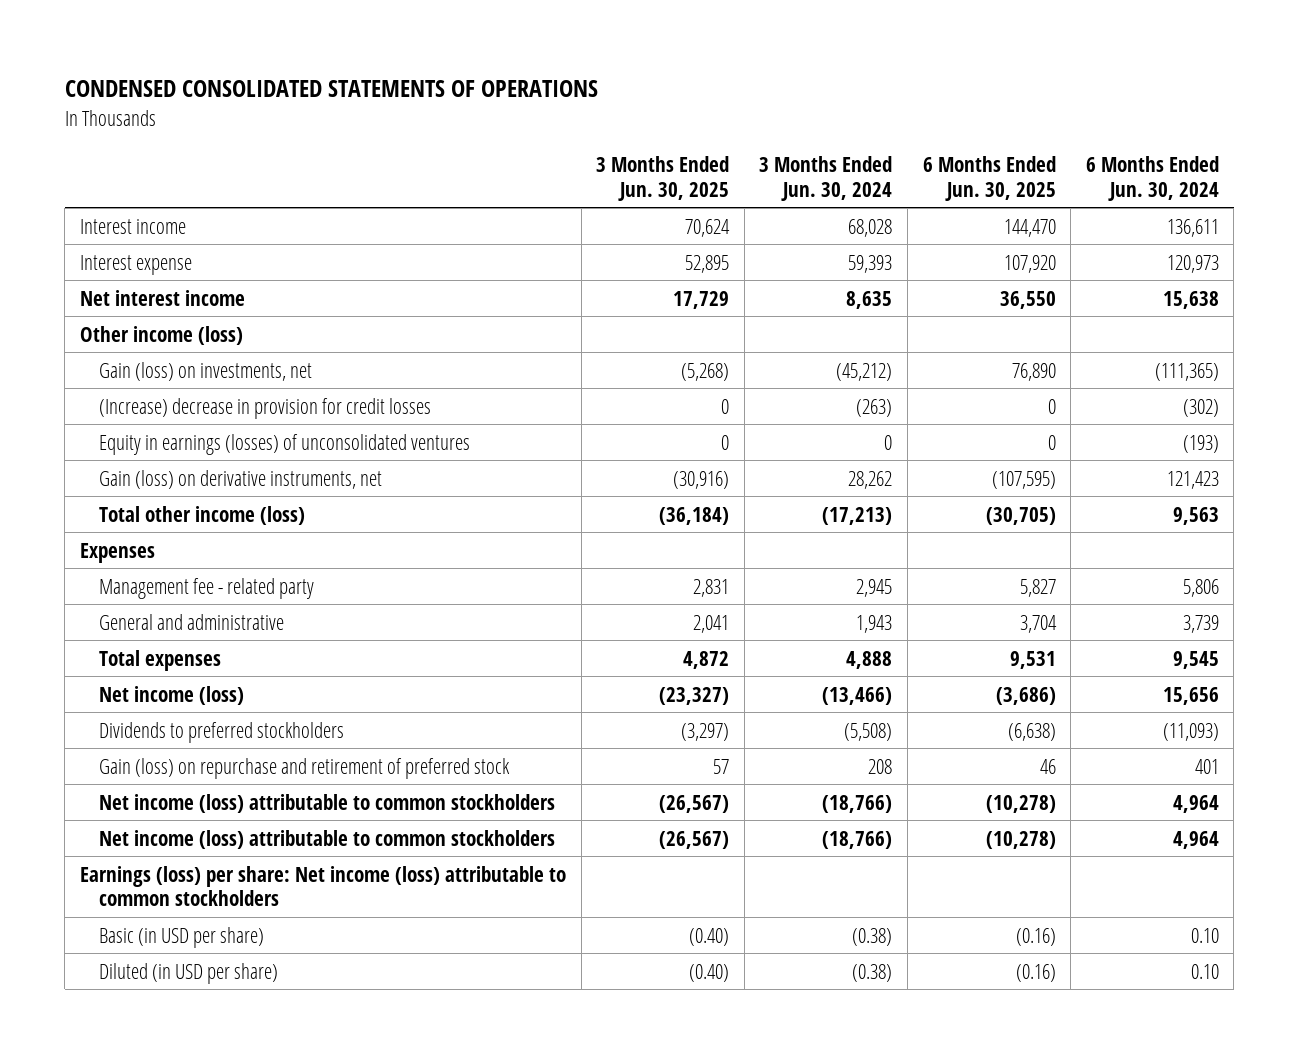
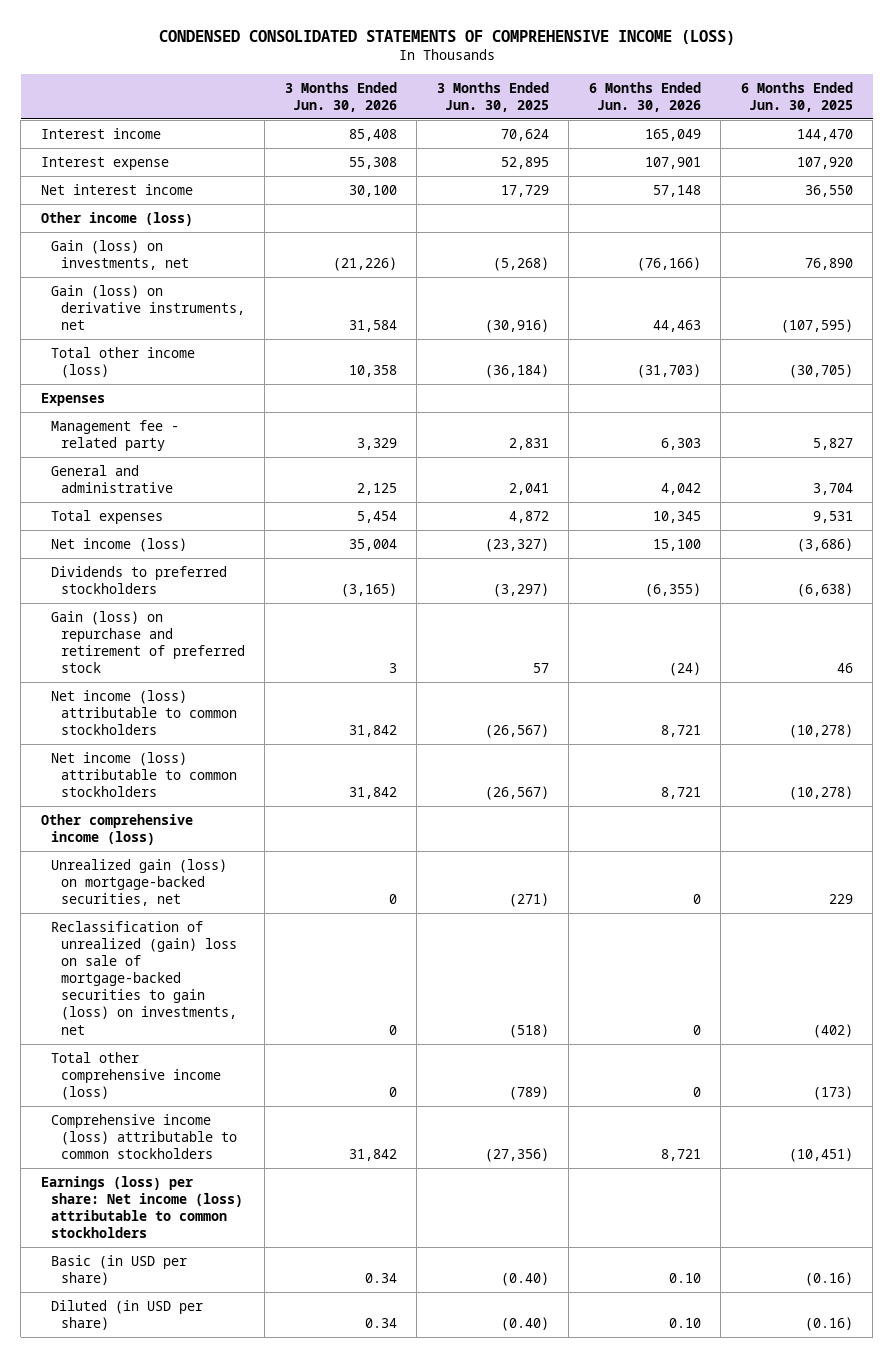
[64,80,598,98] CONDENSED CONSOLIDATED STATEMENTS OF OPERATIONS -> [158,30,735,46] CONDENSED CONSOLIDATED STATEMENTS OF COMPREHENSIVE INCOME (LOSS)
[759,156,893,201] 3 Months Ended Jun. 30, 2024 -> none
[1085,156,1219,201] 6 Months Ended Jun. 30, 2024 -> none
none -> [284,81,397,112] 3 Months Ended Jun. 30, 2026
none -> [588,81,701,112] 6 Months Ended Jun. 30, 2026
[99,397,432,419] (Increase) decrease in provision for credit losses -> none
[99,433,471,455] Equity in earnings (losses) of unconsolidated ventures -> none
none -> [40,813,193,845] Other comprehensive income (loss)
none -> [50,858,227,906] Unrealized gain (loss) on mortgage-backed securities, net
none -> [50,920,237,1035] Reclassification of unrealized (gain) loss on sale of mortgage-backed securities to gain (loss) on investments, net
none -> [50,1051,221,1100] Total other comprehensive income (loss)
none -> [50,1113,237,1159] Comprehensive income (loss) attributable to common stockholders

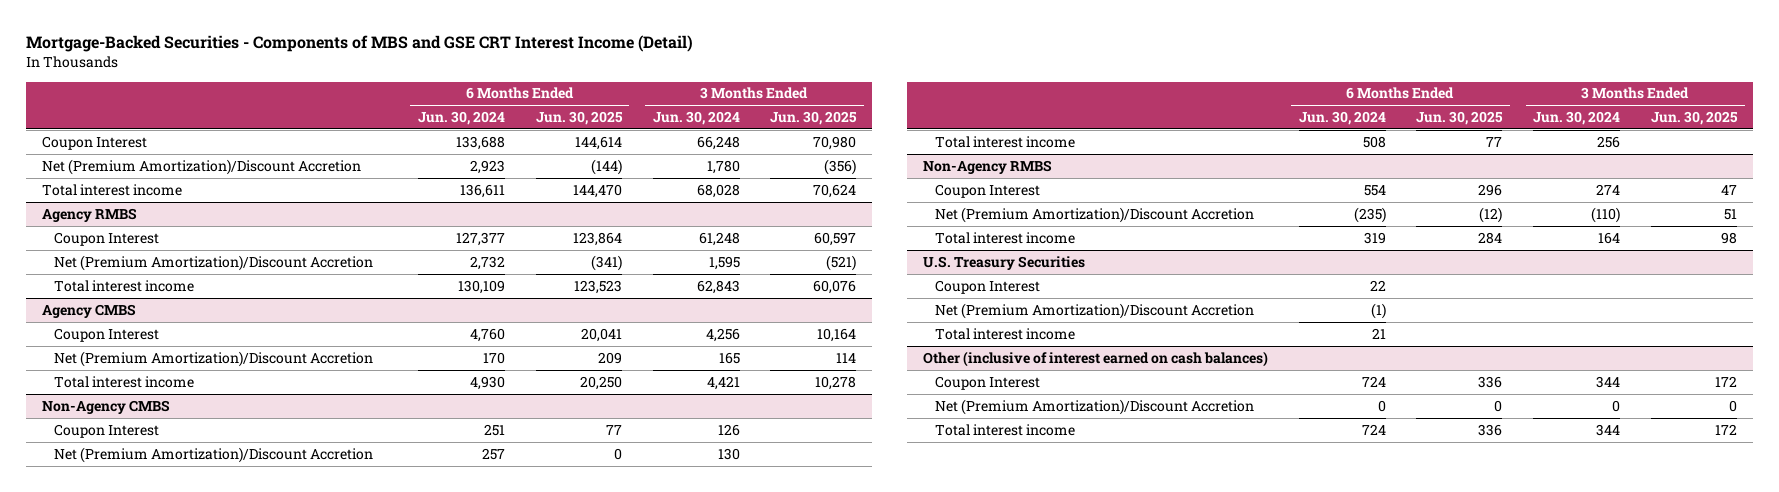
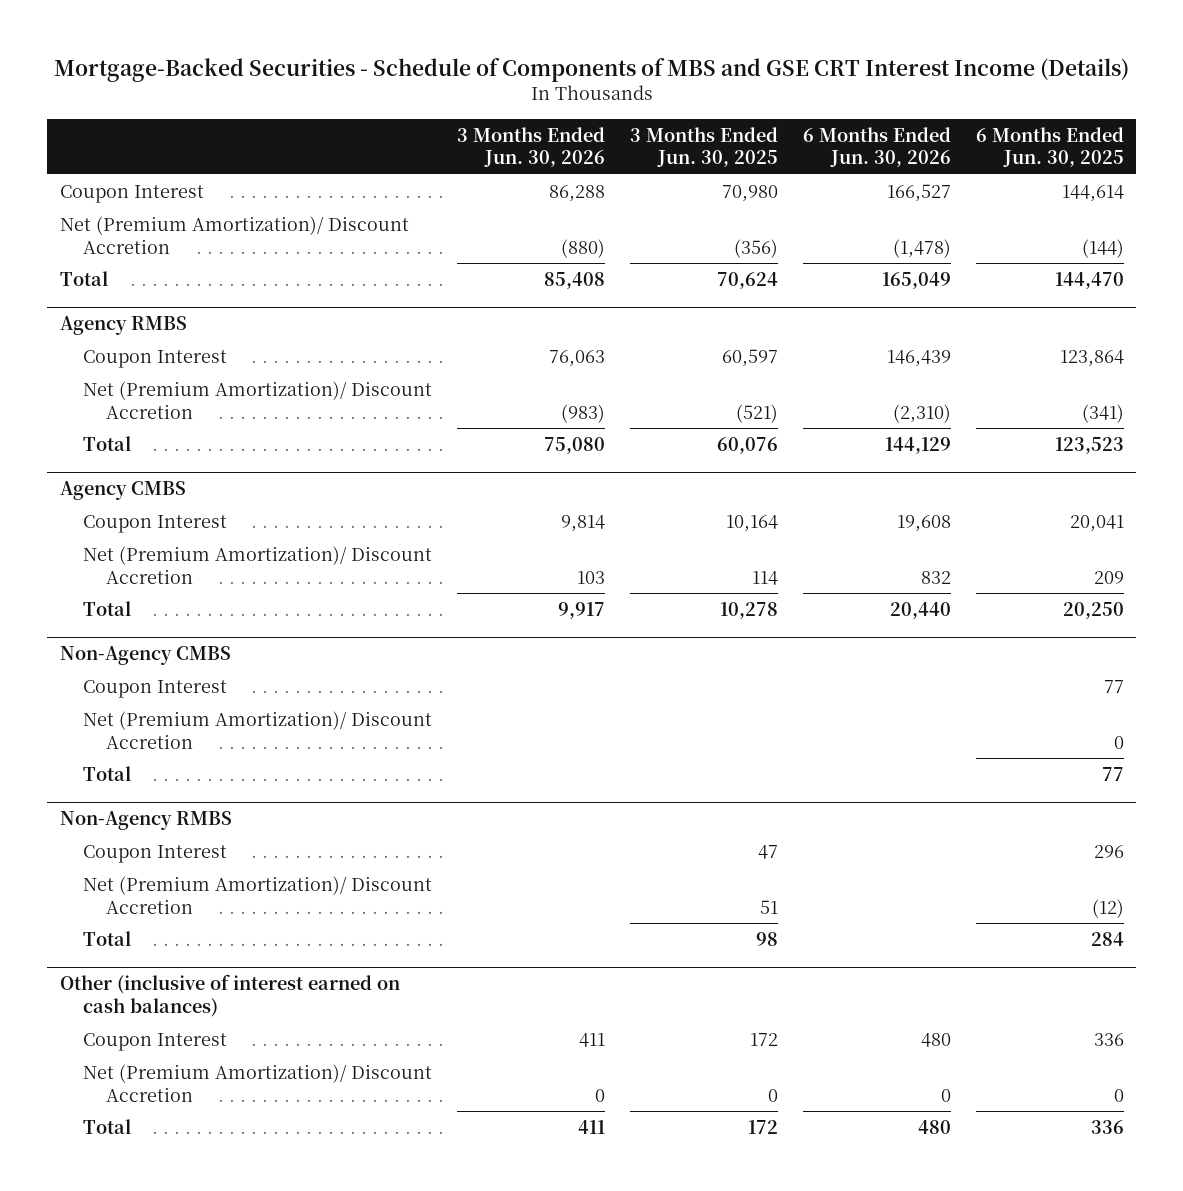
[26,35,694,53] Mortgage-Backed Securities - Components of MBS and GSE CRT Interest Income (Detail) -> [53,57,1129,82] Mortgage-Backed Securities - Schedule of Components of MBS and GSE CRT Interest Income (Details)
[417,111,505,126] Jun. 30, 2024 -> none
[652,111,740,126] Jun. 30, 2024 -> none
none -> [456,126,605,168] 3 Months Ended Jun. 30, 2026
none -> [802,126,951,168] 6 Months Ended Jun. 30, 2026
[41,158,361,175] Net (Premium Amortization)/Discount Accretion -> [59,216,409,254] Net (Premium Amortization)/ Discount Accretion
[41,183,182,196] Total interest income -> [59,271,108,287] Total
[54,254,374,271] Net (Premium Amortization)/Discount Accretion -> [82,381,432,419] Net (Premium Amortization)/ Discount Accretion
[54,279,195,292] Total interest income -> [82,436,131,452] Total
[54,350,374,367] Net (Premium Amortization)/Discount Accretion -> [82,546,432,584] Net (Premium Amortization)/ Discount Accretion
[54,375,195,388] Total interest income -> [82,601,131,617] Total
[54,446,374,463] Net (Premium Amortization)/Discount Accretion -> [82,711,432,749] Net (Premium Amortization)/ Discount Accretion
[935,135,1076,148] Total interest income -> [82,766,131,782] Total
[922,255,1085,270] U.S. Treasury Securities -> none
[935,279,1041,294] Coupon Interest -> none
[935,302,1255,319] Net (Premium Amortization)/Discount Accretion -> none
[935,327,1076,340] Total interest income -> none
[935,206,1255,223] Net (Premium Amortization)/Discount Accretion -> [82,876,432,914] Net (Premium Amortization)/ Discount Accretion
[935,231,1076,244] Total interest income -> [82,931,131,947] Total
[935,398,1255,415] Net (Premium Amortization)/Discount Accretion -> [82,1064,432,1102] Net (Premium Amortization)/ Discount Accretion
[935,423,1076,436] Total interest income -> [82,1119,131,1135] Total

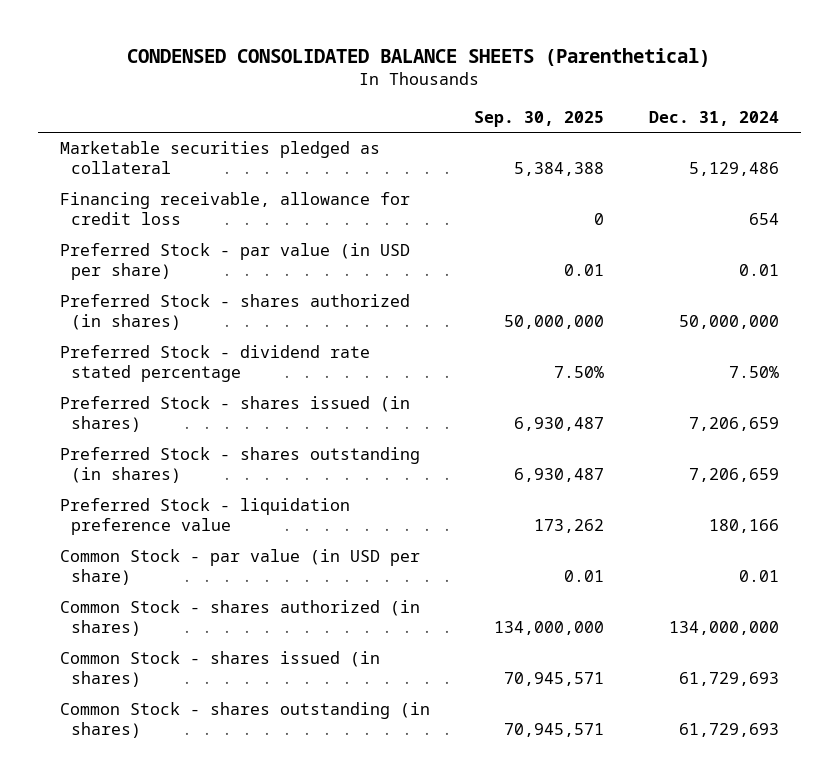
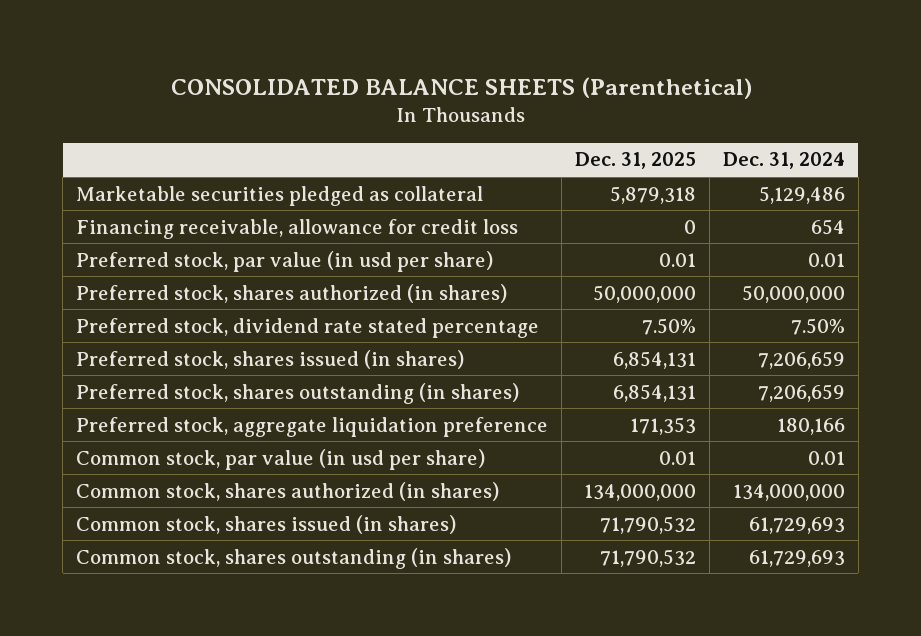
[127,48,711,68] CONDENSED CONSOLIDATED BALANCE SHEETS (Parenthetical) -> [170,76,752,99] CONSOLIDATED BALANCE SHEETS (Parenthetical)
[474,110,605,127] Sep. 30, 2025 -> none
none -> [575,152,697,170] Dec. 31, 2025
[59,243,410,281] Preferred Stock - par value (in USD per share) -> [76,250,494,272] Preferred stock, par value (in usd per share)
[59,294,410,331] Preferred Stock - shares authorized (in shares) -> [76,283,508,303] Preferred stock, shares authorized (in shares)
[59,345,370,383] Preferred Stock - dividend rate stated percentage -> [76,317,540,338] Preferred stock, dividend rate stated percentage
[59,396,410,433] Preferred Stock - shares issued (in shares) -> [76,349,465,369] Preferred stock, shares issued (in shares)
[59,447,420,484] Preferred Stock - shares outstanding (in shares) -> [76,382,520,404] Preferred stock, shares outstanding (in shares)
[59,498,350,536] Preferred Stock - liquidation preference value -> [76,416,549,437] Preferred stock, aggregate liquidation preference
[59,549,420,586] Common Stock - par value (in USD per share) -> [76,448,486,470] Common stock, par value (in usd per share)
[59,600,420,637] Common Stock - shares authorized (in shares) -> [76,481,500,501] Common stock, shares authorized (in shares)
[59,651,380,688] Common Stock - shares issued (in shares) -> [76,514,457,534] Common stock, shares issued (in shares)
[59,702,430,739] Common Stock - shares outstanding (in shares) -> [76,547,512,569] Common stock, shares outstanding (in shares)

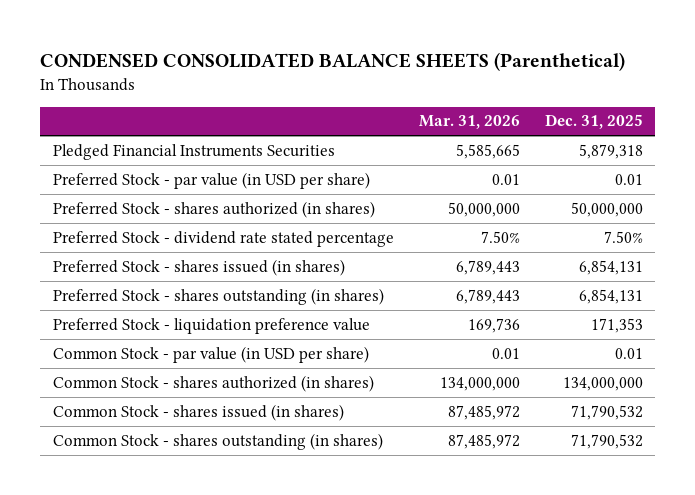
[170,76,752,99] CONSOLIDATED BALANCE SHEETS (Parenthetical) -> [40,51,626,71] CONDENSED CONSOLIDATED BALANCE SHEETS (Parenthetical)
[722,152,845,170] Dec. 31, 2024 -> none
none -> [418,115,520,130] Mar. 31, 2026
[76,218,519,239] Financing receivable, allowance for credit loss -> none
[76,185,484,206] Marketable securities pledged as collateral -> [52,143,335,160] Pledged Financial Instruments Securities
[76,250,494,272] Preferred stock, par value (in usd per share) -> [52,171,370,189] Preferred Stock - par value (in USD per share)
[76,283,508,303] Preferred stock, shares authorized (in shares) -> [52,200,375,218] Preferred Stock - shares authorized (in shares)
[76,317,540,338] Preferred stock, dividend rate stated percentage -> [52,230,394,247] Preferred Stock - dividend rate stated percentage
[76,349,465,369] Preferred stock, shares issued (in shares) -> [52,258,345,276] Preferred Stock - shares issued (in shares)
[76,382,520,404] Preferred stock, shares outstanding (in shares) -> [52,287,384,305] Preferred Stock - shares outstanding (in shares)
[76,416,549,437] Preferred stock, aggregate liquidation preference -> [52,317,370,334] Preferred Stock - liquidation preference value
[76,448,486,470] Common stock, par value (in usd per share) -> [52,345,369,363] Common Stock - par value (in USD per share)
[76,481,500,501] Common stock, shares authorized (in shares) -> [52,374,374,392] Common Stock - shares authorized (in shares)
[76,514,457,534] Common stock, shares issued (in shares) -> [52,403,344,421] Common Stock - shares issued (in shares)
[76,547,512,569] Common stock, shares outstanding (in shares) -> [52,432,383,450] Common Stock - shares outstanding (in shares)

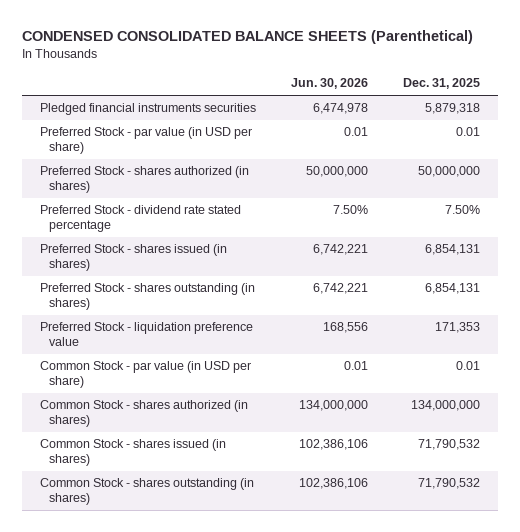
[418,115,520,130] Mar. 31, 2026 -> none
none -> [290,78,368,90] Jun. 30, 2026
[52,143,335,160] Pledged Financial Instruments Securities -> [39,103,256,116] Pledged financial instruments securities

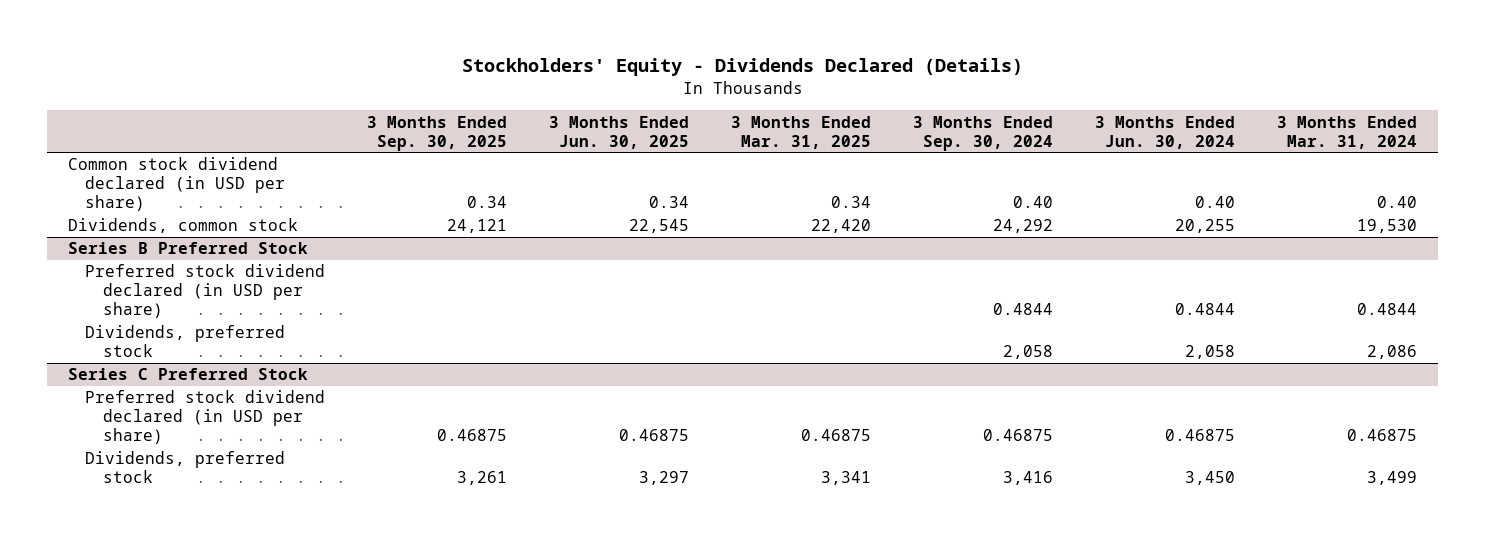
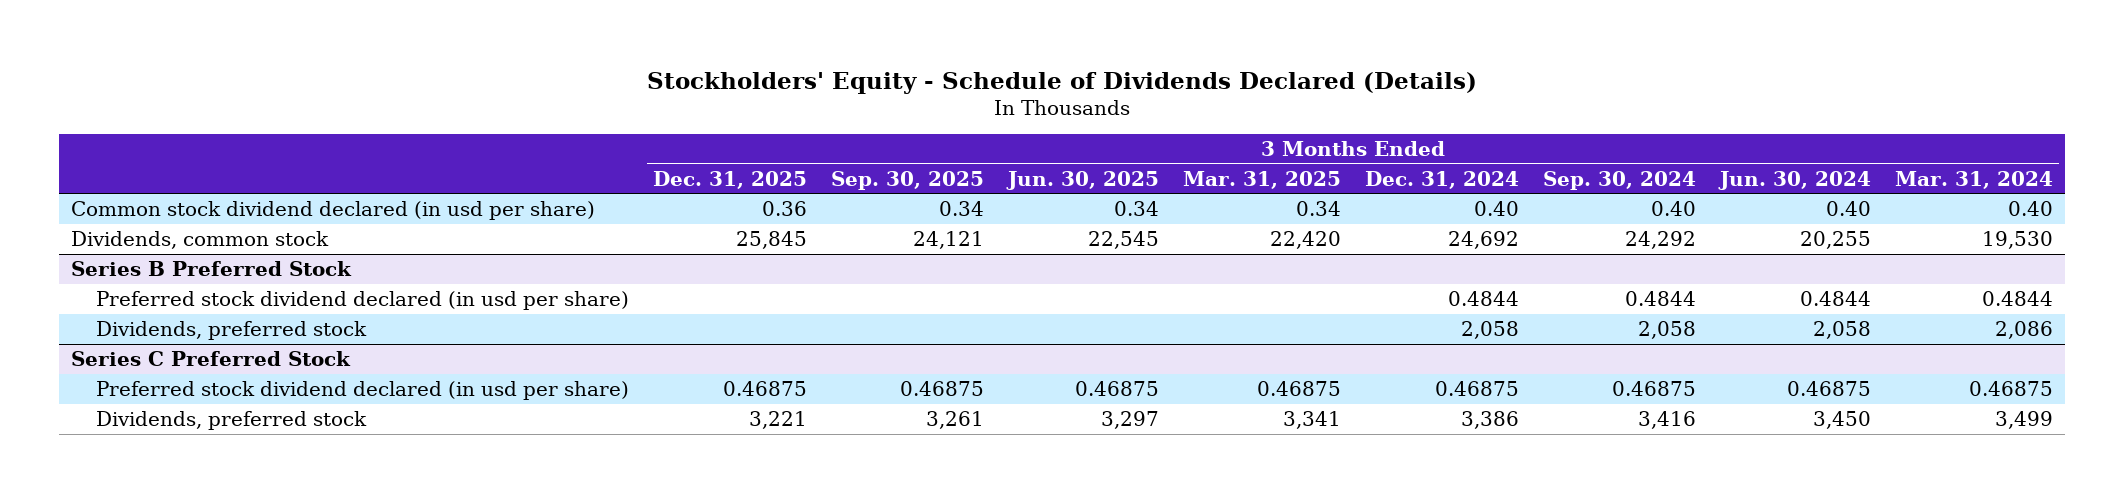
[461,58,1023,77] Stockholders' Equity - Dividends Declared (Details) -> [646,71,1477,94] Stockholders' Equity - Schedule of Dividends Declared (Details)
none -> [652,170,807,189] Dec. 31, 2025
none -> [1364,170,1519,189] Dec. 31, 2024
[67,157,286,212] Common stock dividend declared (in USD per share) -> [70,200,595,220] Common stock dividend declared (in usd per share)
[85,264,326,319] Preferred stock dividend declared (in USD per share) -> [95,290,629,310] Preferred stock dividend declared (in usd per share)
[85,390,326,445] Preferred stock dividend declared (in USD per share) -> [95,380,629,400] Preferred stock dividend declared (in usd per share)

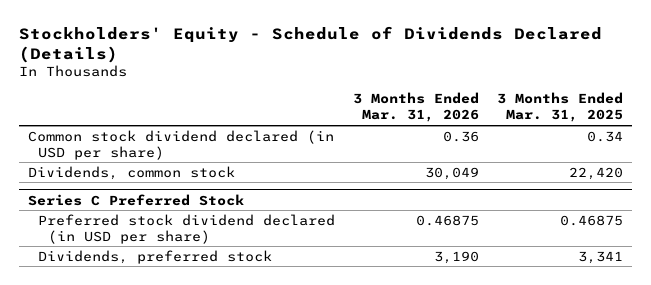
[652,170,807,189] Dec. 31, 2025 -> none
[830,170,984,190] Sep. 30, 2025 -> none
[1005,170,1159,190] Jun. 30, 2025 -> none
[1364,170,1519,189] Dec. 31, 2024 -> none
[1542,170,1696,190] Sep. 30, 2024 -> none
[1717,170,1871,190] Jun. 30, 2024 -> none
[1894,170,2053,189] Mar. 31, 2024 -> none
none -> [353,92,480,123] 3 Months Ended Mar. 31, 2026
[70,200,595,220] Common stock dividend declared (in usd per share) -> [27,129,334,160] Common stock dividend declared (in USD per share)
[70,260,352,276] Series B Preferred Stock -> none
[95,290,629,310] Preferred stock dividend declared (in usd per share) -> none
[95,320,367,340] Dividends, preferred stock -> none
[95,380,629,400] Preferred stock dividend declared (in usd per share) -> [38,213,336,244] Preferred stock dividend declared (in USD per share)

